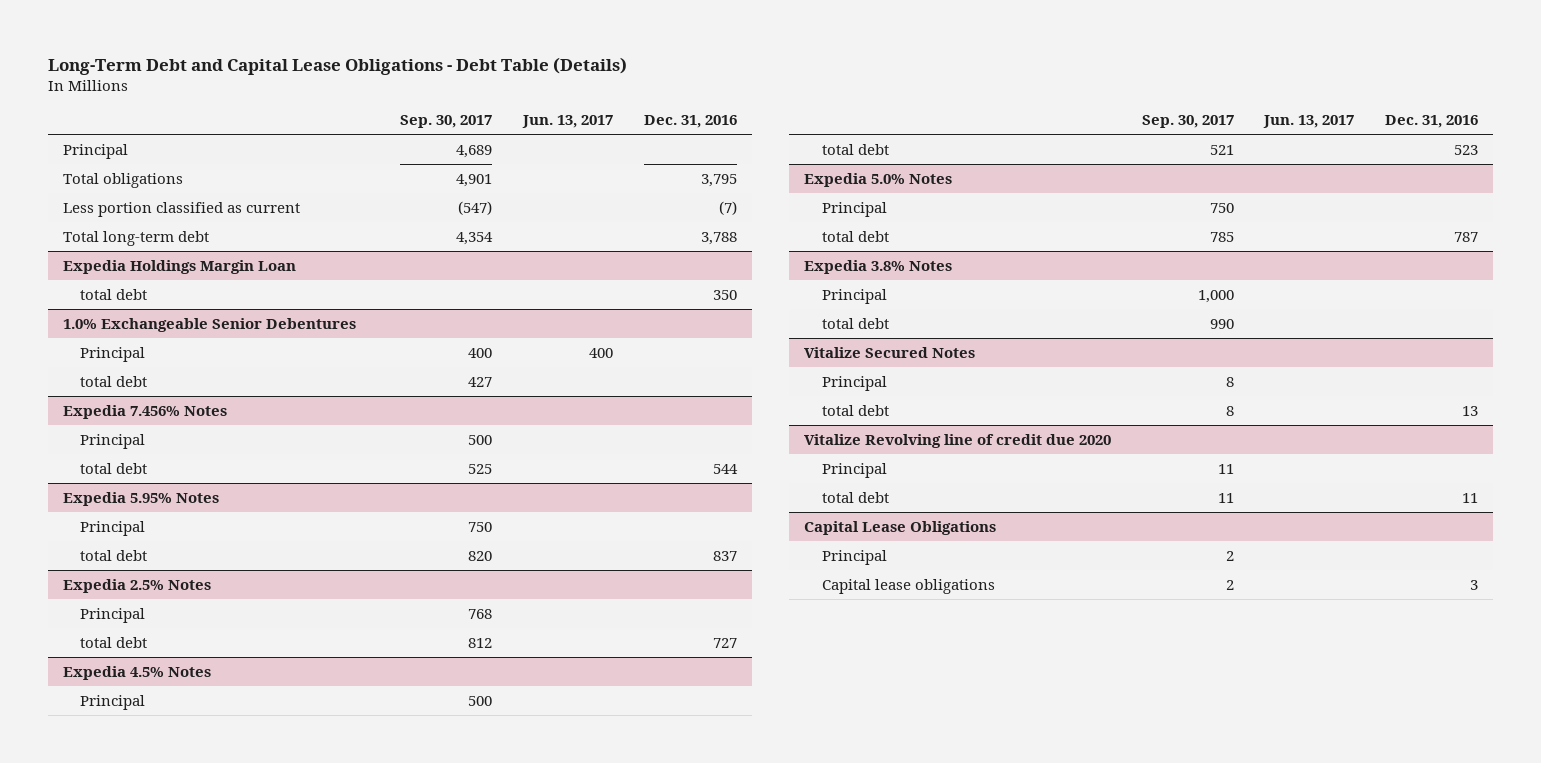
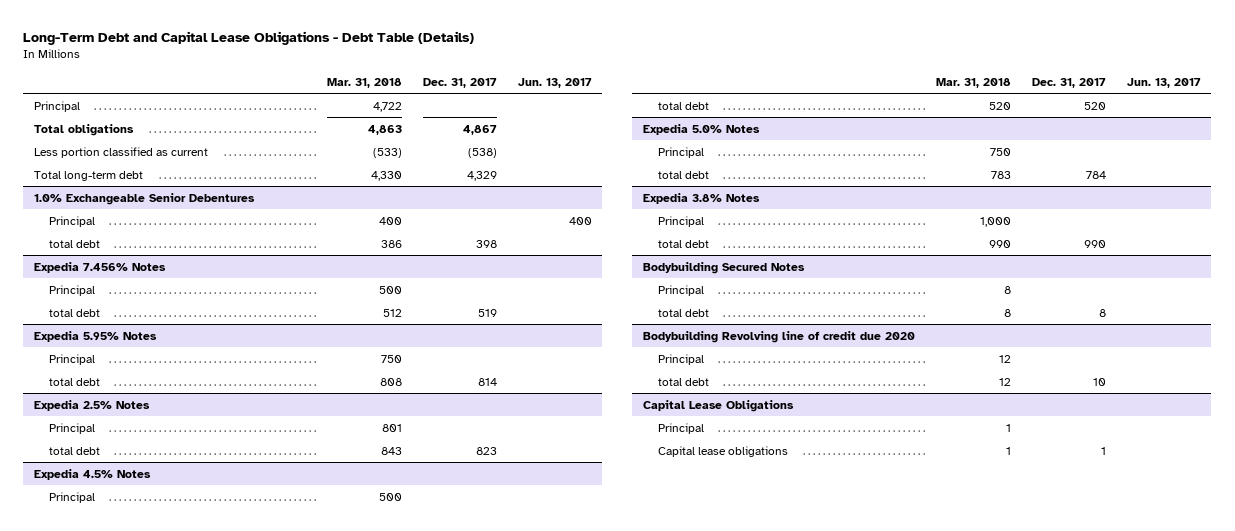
[400,115,493,129] Sep. 30, 2017 -> none
[643,115,737,129] Dec. 31, 2016 -> none
none -> [326,77,402,88] Mar. 31, 2018
none -> [422,77,497,88] Dec. 31, 2017
[62,259,296,274] Expedia Holdings Margin Loan -> none
[80,288,148,300] total debt -> none
[804,346,976,358] Vitalize Secured Notes -> [642,261,805,274] Bodybuilding Secured Notes
[804,433,1112,448] Vitalize Revolving line of credit due 2020 -> [642,330,915,343] Bodybuilding Revolving line of credit due 2020

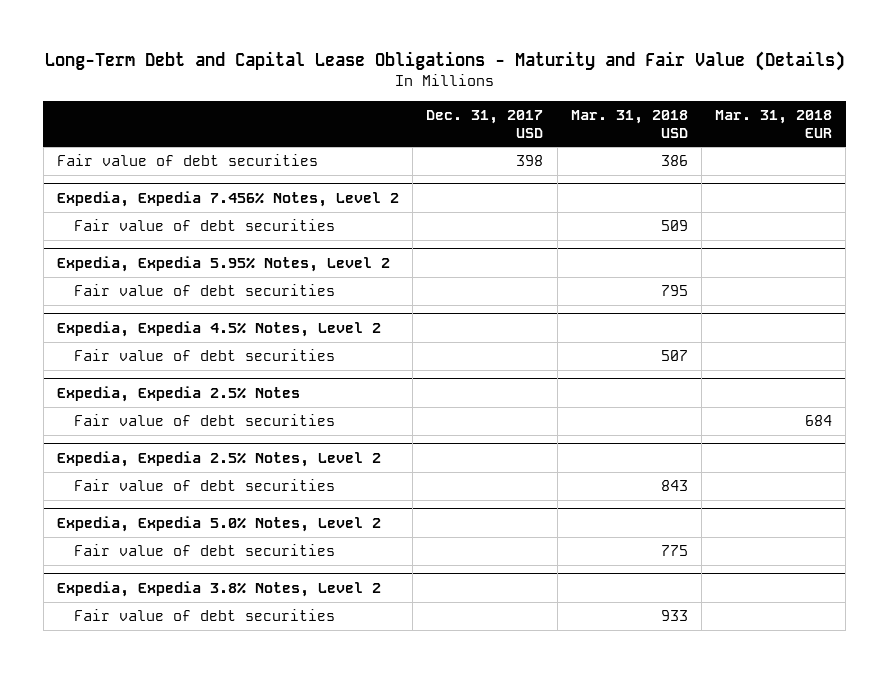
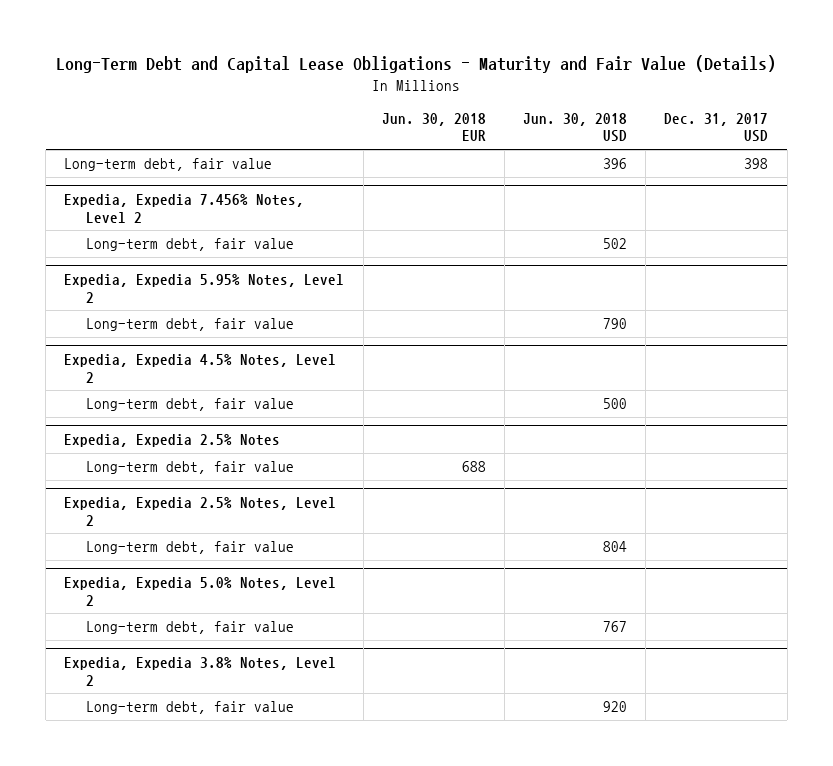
[570,109,688,138] Mar. 31, 2018 USD -> none
[715,109,833,138] Mar. 31, 2018 EUR -> none
none -> [381,113,486,142] Jun. 30, 2018 EUR
none -> [523,113,628,143] Jun. 30, 2018 USD
[56,154,318,167] Fair value of debt securities -> [64,158,273,172] Long-term debt, fair value
[74,219,336,232] Fair value of debt securities -> [85,238,294,252] Long-term debt, fair value
[74,284,336,297] Fair value of debt securities -> [85,318,294,332] Long-term debt, fair value
[74,349,336,362] Fair value of debt securities -> [85,398,294,412] Long-term debt, fair value
[74,414,336,427] Fair value of debt securities -> [85,461,294,475] Long-term debt, fair value
[74,479,336,492] Fair value of debt securities -> [85,541,294,555] Long-term debt, fair value
[74,544,336,557] Fair value of debt securities -> [85,621,294,635] Long-term debt, fair value
[74,609,336,622] Fair value of debt securities -> [85,701,294,715] Long-term debt, fair value

